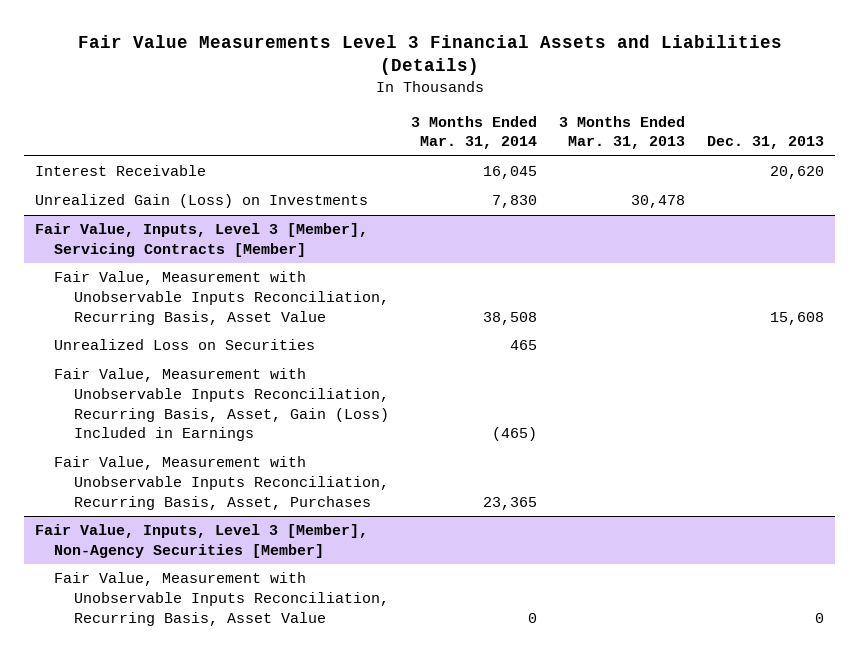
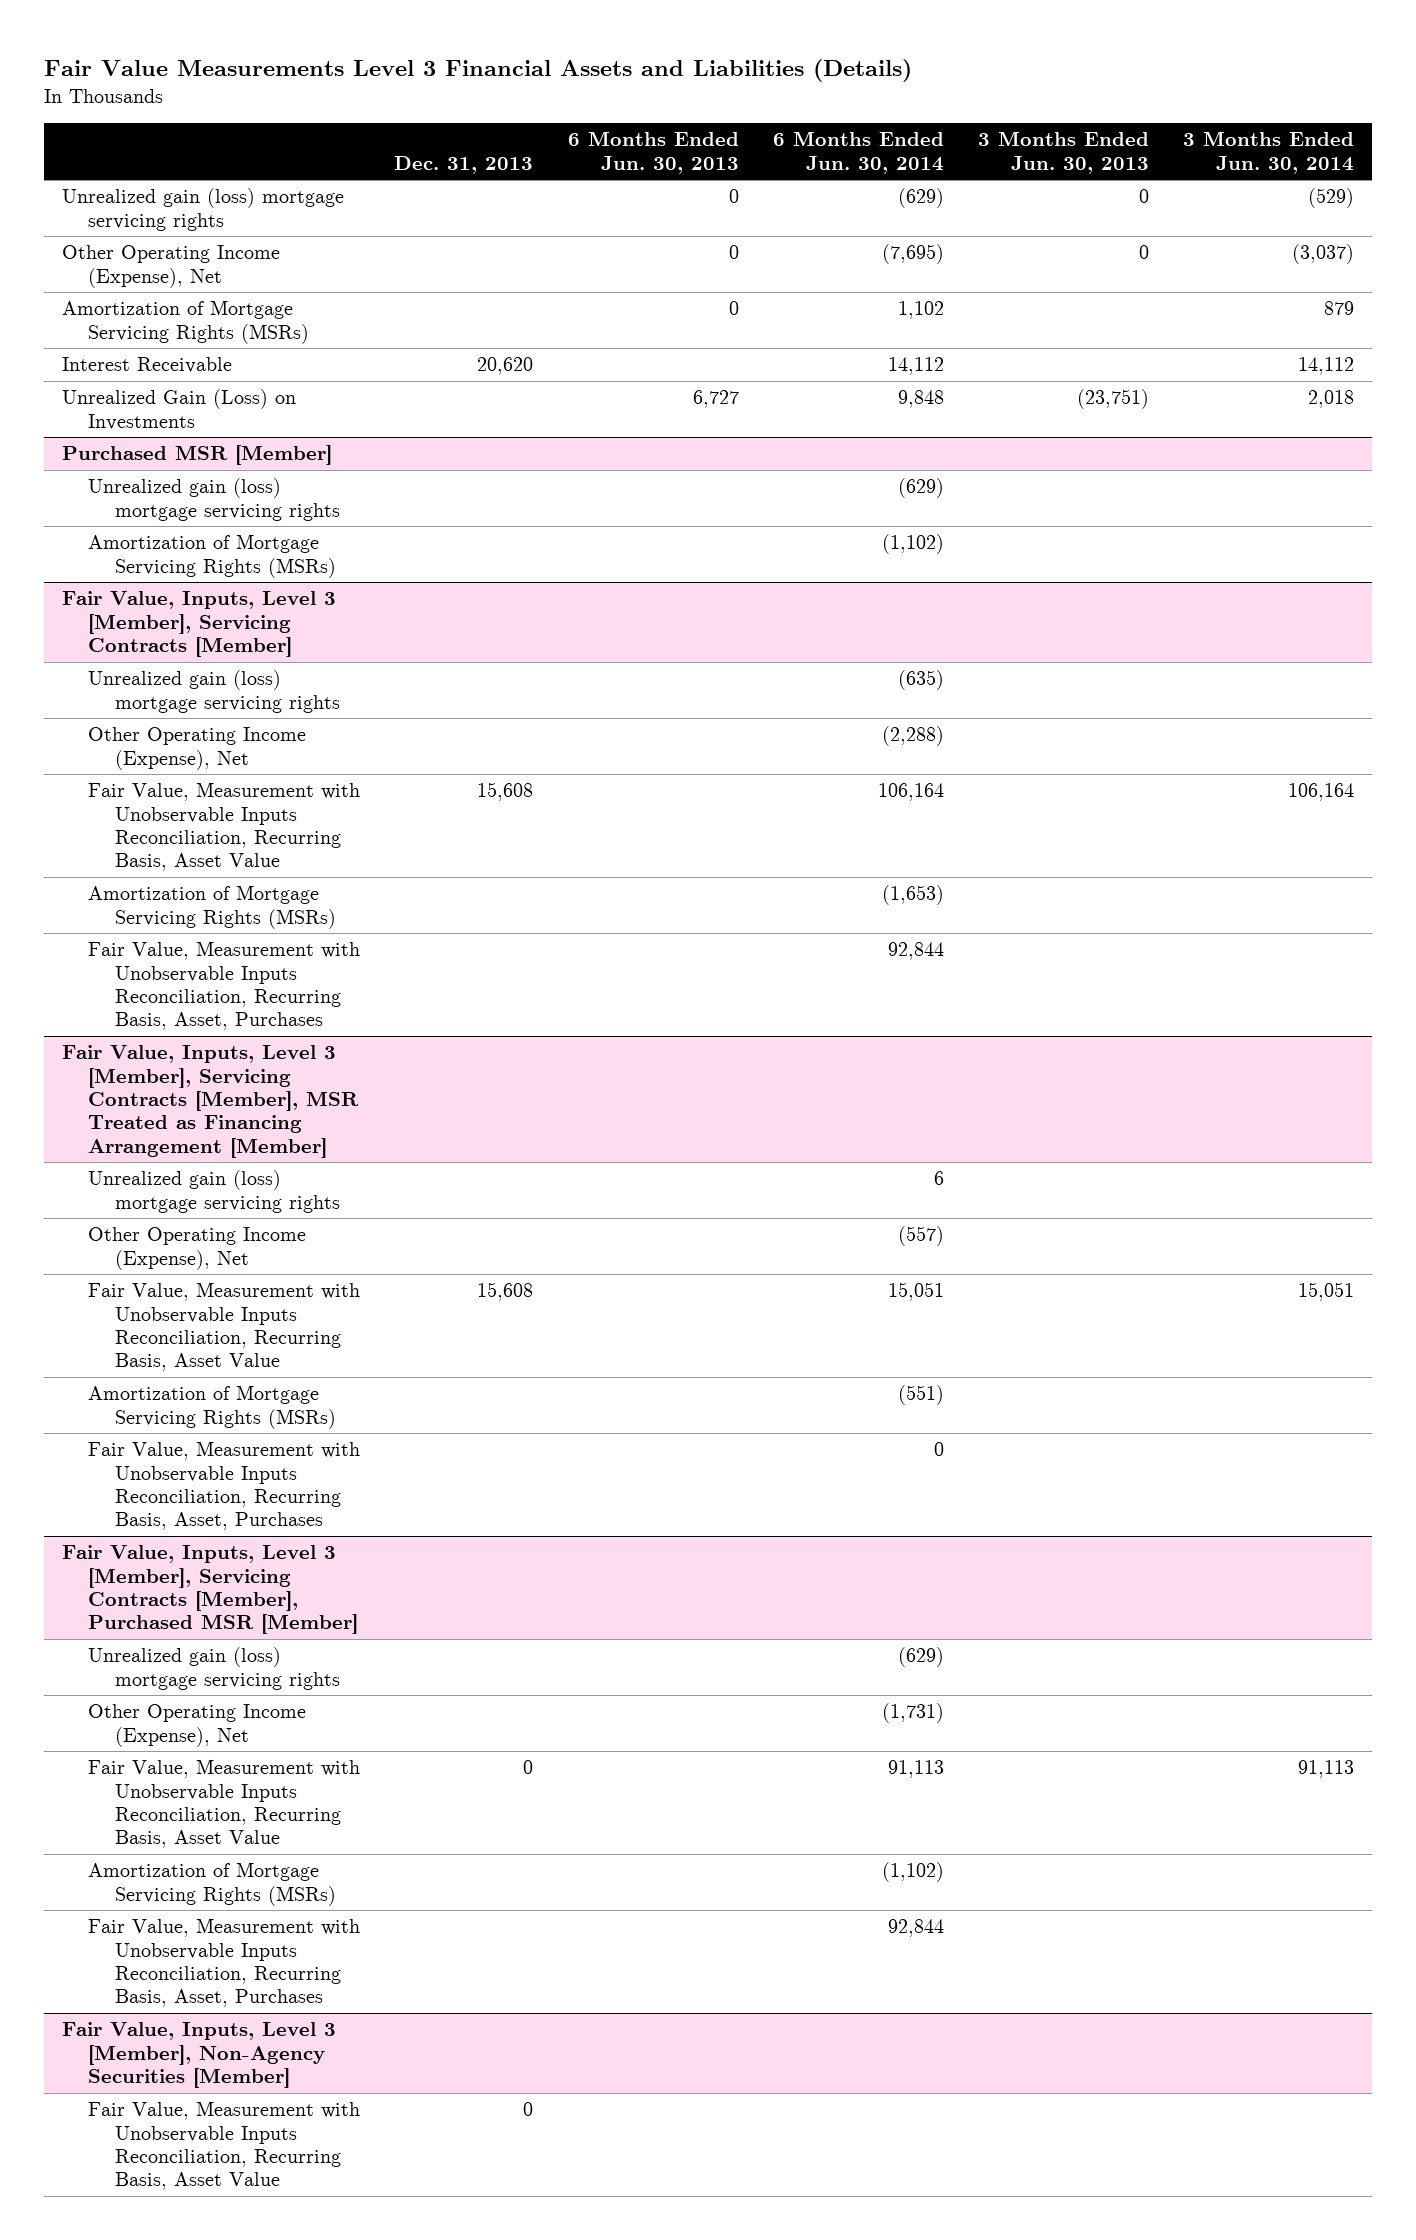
[410,115,537,150] 3 Months Ended Mar. 31, 2014 -> none
[559,115,686,150] 3 Months Ended Mar. 31, 2013 -> none
none -> [567,131,739,174] 6 Months Ended Jun. 30, 2013
none -> [772,131,944,174] 6 Months Ended Jun. 30, 2014
none -> [978,131,1150,174] 3 Months Ended Jun. 30, 2013
none -> [1183,131,1355,174] 3 Months Ended Jun. 30, 2014
none -> [61,188,344,231] Unrealized gain (loss) mortgage servicing rights
none -> [61,245,280,288] Other Operating Income (Expense), Net
none -> [61,300,310,344] Amortization of Mortgage Servicing Rights (MSRs)
none -> [61,445,332,466] Purchased MSR [Member]
none -> [88,478,340,521] Unrealized gain (loss) mortgage servicing rights
none -> [88,534,336,578] Amortization of Mortgage Servicing Rights (MSRs)
none -> [88,670,340,713] Unrealized gain (loss) mortgage servicing rights
none -> [88,727,307,770] Other Operating Income (Expense), Net
[54,339,316,351] Unrealized Loss on Securities -> none
[54,368,389,442] Fair Value, Measurement with Unobservable Inputs Reconciliation, Recurring Basis, Asset, Gain (Loss) Included in Earnings -> none
none -> [88,885,336,929] Amortization of Mortgage Servicing Rights (MSRs)
none -> [61,1045,360,1158] Fair Value, Inputs, Level 3 [Member], Servicing Contracts [Member], MSR Treated as Financing Arrangement [Member]
none -> [88,1170,340,1213] Unrealized gain (loss) mortgage servicing rights
none -> [88,1227,307,1270] Other Operating Income (Expense), Net
none -> [88,1282,361,1372] Fair Value, Measurement with Unobservable Inputs Reconciliation, Recurring Basis, Asset Value
none -> [88,1385,336,1429] Amortization of Mortgage Servicing Rights (MSRs)
none -> [88,1441,361,1531] Fair Value, Measurement with Unobservable Inputs Reconciliation, Recurring Basis, Asset, Purchases
none -> [61,1545,359,1635] Fair Value, Inputs, Level 3 [Member], Servicing Contracts [Member], Purchased MSR [Member]
none -> [88,1647,340,1690] Unrealized gain (loss) mortgage servicing rights
none -> [88,1704,307,1747] Other Operating Income (Expense), Net
none -> [88,1759,361,1849] Fair Value, Measurement with Unobservable Inputs Reconciliation, Recurring Basis, Asset Value
none -> [88,1862,336,1906] Amortization of Mortgage Servicing Rights (MSRs)
none -> [88,1918,361,2008] Fair Value, Measurement with Unobservable Inputs Reconciliation, Recurring Basis, Asset, Purchases

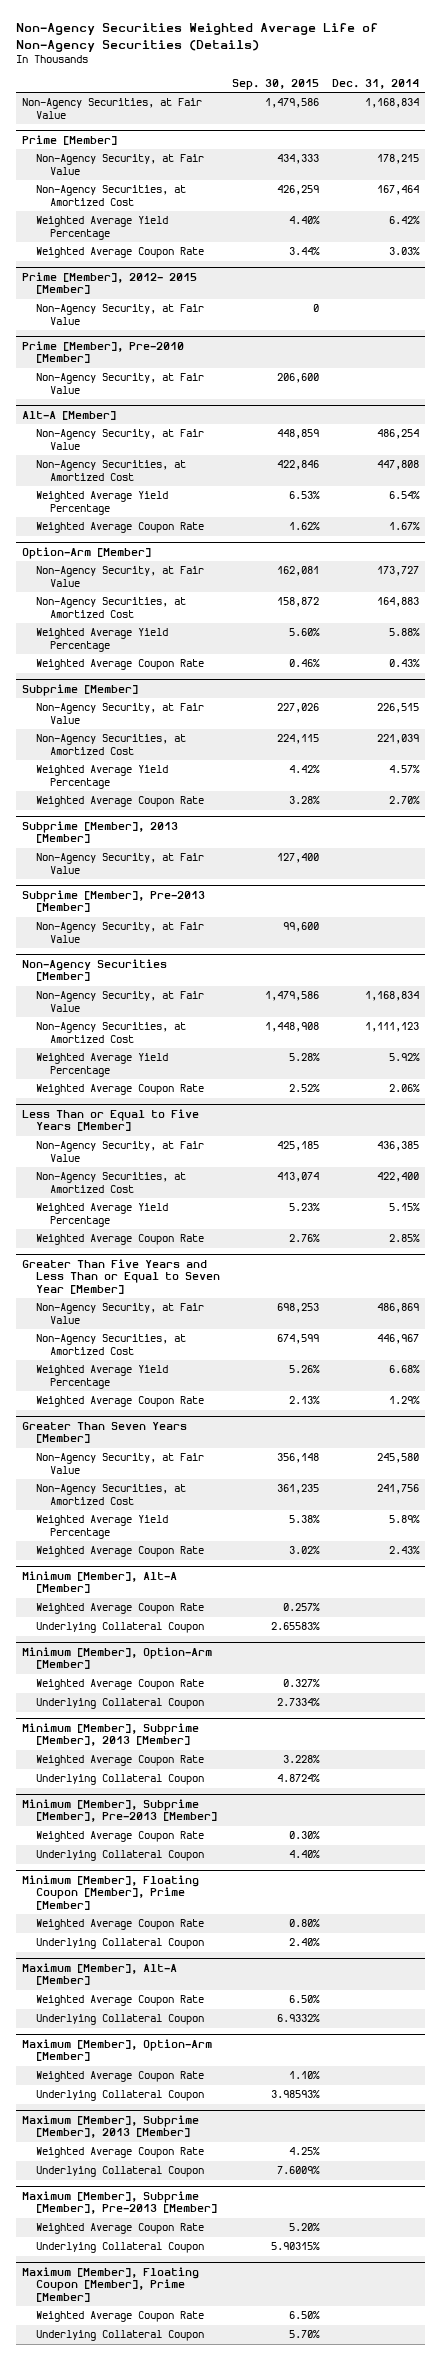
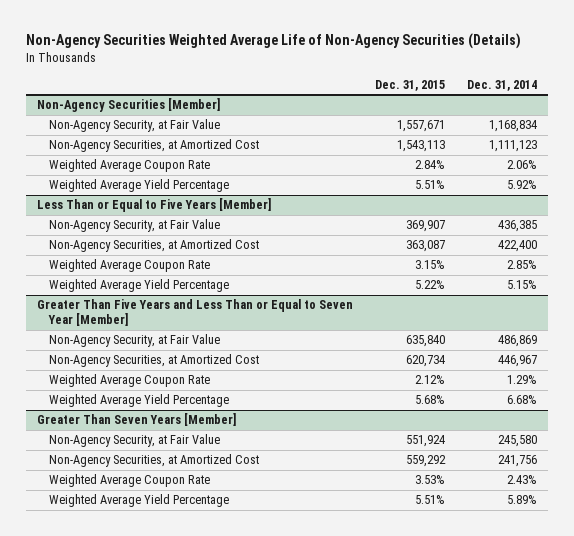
[232,78,320,90] Sep. 30, 2015 -> none
none -> [375,79,446,91] Dec. 31, 2015
[21,98,202,119] Non-Agency Securities, at Fair Value -> none
[21,134,117,145] Prime [Member] -> none
[36,154,205,175] Non-Agency Security, at Fair Value -> none
[36,185,187,206] Non-Agency Securities, at Amortized Cost -> none
[36,216,169,240] Weighted Average Yield Percentage -> none
[36,247,205,259] Weighted Average Coupon Rate -> none
[21,271,197,295] Prime [Member], 2012- 2015 [Member] -> none
[36,304,205,325] Non-Agency Security, at Fair Value -> none
[21,340,184,364] Prime [Member], Pre-2010 [Member] -> none
[36,373,205,394] Non-Agency Security, at Fair Value -> none
[21,410,116,420] Alt-A [Member] -> none
[36,429,205,450] Non-Agency Security, at Fair Value -> none
[36,460,187,481] Non-Agency Securities, at Amortized Cost -> none
[36,491,169,515] Weighted Average Yield Percentage -> none
[36,522,205,534] Weighted Average Coupon Rate -> none
[21,546,151,559] Option-Arm [Member] -> none
[36,566,205,587] Non-Agency Security, at Fair Value -> none
[36,597,187,618] Non-Agency Securities, at Amortized Cost -> none
[36,628,169,652] Weighted Average Yield Percentage -> none
[36,659,205,671] Weighted Average Coupon Rate -> none
[21,683,138,696] Subprime [Member] -> none
[36,703,205,724] Non-Agency Security, at Fair Value -> none
[36,734,187,755] Non-Agency Securities, at Amortized Cost -> none
[36,765,169,789] Weighted Average Yield Percentage -> none
[36,796,205,808] Weighted Average Coupon Rate -> none
[21,820,178,844] Subprime [Member], 2013 [Member] -> none
[36,853,205,874] Non-Agency Security, at Fair Value -> none
[21,889,205,913] Subprime [Member], Pre-2013 [Member] -> none
[36,922,205,943] Non-Agency Security, at Fair Value -> none
[36,1053,169,1077] Weighted Average Yield Percentage -> [48,179,229,193] Weighted Average Yield Percentage
[36,1203,169,1227] Weighted Average Yield Percentage -> [48,279,229,293] Weighted Average Yield Percentage
[36,1365,169,1389] Weighted Average Yield Percentage -> [48,394,229,408] Weighted Average Yield Percentage
[21,1570,177,1594] Minimum [Member], Alt-A [Member] -> none
[36,1603,205,1615] Weighted Average Coupon Rate -> none
[36,1622,205,1634] Underlying Collateral Coupon -> none
[21,1646,212,1670] Minimum [Member], Option-Arm [Member] -> none
[36,1679,205,1691] Weighted Average Coupon Rate -> none
[36,1698,205,1710] Underlying Collateral Coupon -> none
[21,1722,199,1747] Minimum [Member], Subprime [Member], 2013 [Member] -> none
[36,1755,205,1767] Weighted Average Coupon Rate -> none
[36,1774,205,1786] Underlying Collateral Coupon -> none
[21,1798,218,1823] Minimum [Member], Subprime [Member], Pre-2013 [Member] -> none
[36,1831,205,1843] Weighted Average Coupon Rate -> none
[36,1850,205,1862] Underlying Collateral Coupon -> none
[21,1874,199,1910] Minimum [Member], Floating Coupon [Member], Prime [Member] -> none
[36,1919,205,1931] Weighted Average Coupon Rate -> none
[36,1938,205,1950] Underlying Collateral Coupon -> none
[21,1962,177,1986] Maximum [Member], Alt-A [Member] -> none
[36,1995,205,2007] Weighted Average Coupon Rate -> none
[36,2014,205,2026] Underlying Collateral Coupon -> none
[21,2038,212,2062] Maximum [Member], Option-Arm [Member] -> none
[36,2071,205,2083] Weighted Average Coupon Rate -> none
[36,2090,205,2102] Underlying Collateral Coupon -> none
[21,2114,199,2139] Maximum [Member], Subprime [Member], 2013 [Member] -> none
[36,2147,205,2159] Weighted Average Coupon Rate -> none
[36,2166,205,2178] Underlying Collateral Coupon -> none
[21,2190,218,2215] Maximum [Member], Subprime [Member], Pre-2013 [Member] -> none
[36,2223,205,2235] Weighted Average Coupon Rate -> none
[36,2242,205,2254] Underlying Collateral Coupon -> none
[21,2266,199,2302] Maximum [Member], Floating Coupon [Member], Prime [Member] -> none
[36,2311,205,2323] Weighted Average Coupon Rate -> none
[36,2330,205,2342] Underlying Collateral Coupon -> none
[36,1515,169,1539] Weighted Average Yield Percentage -> [48,494,229,508] Weighted Average Yield Percentage

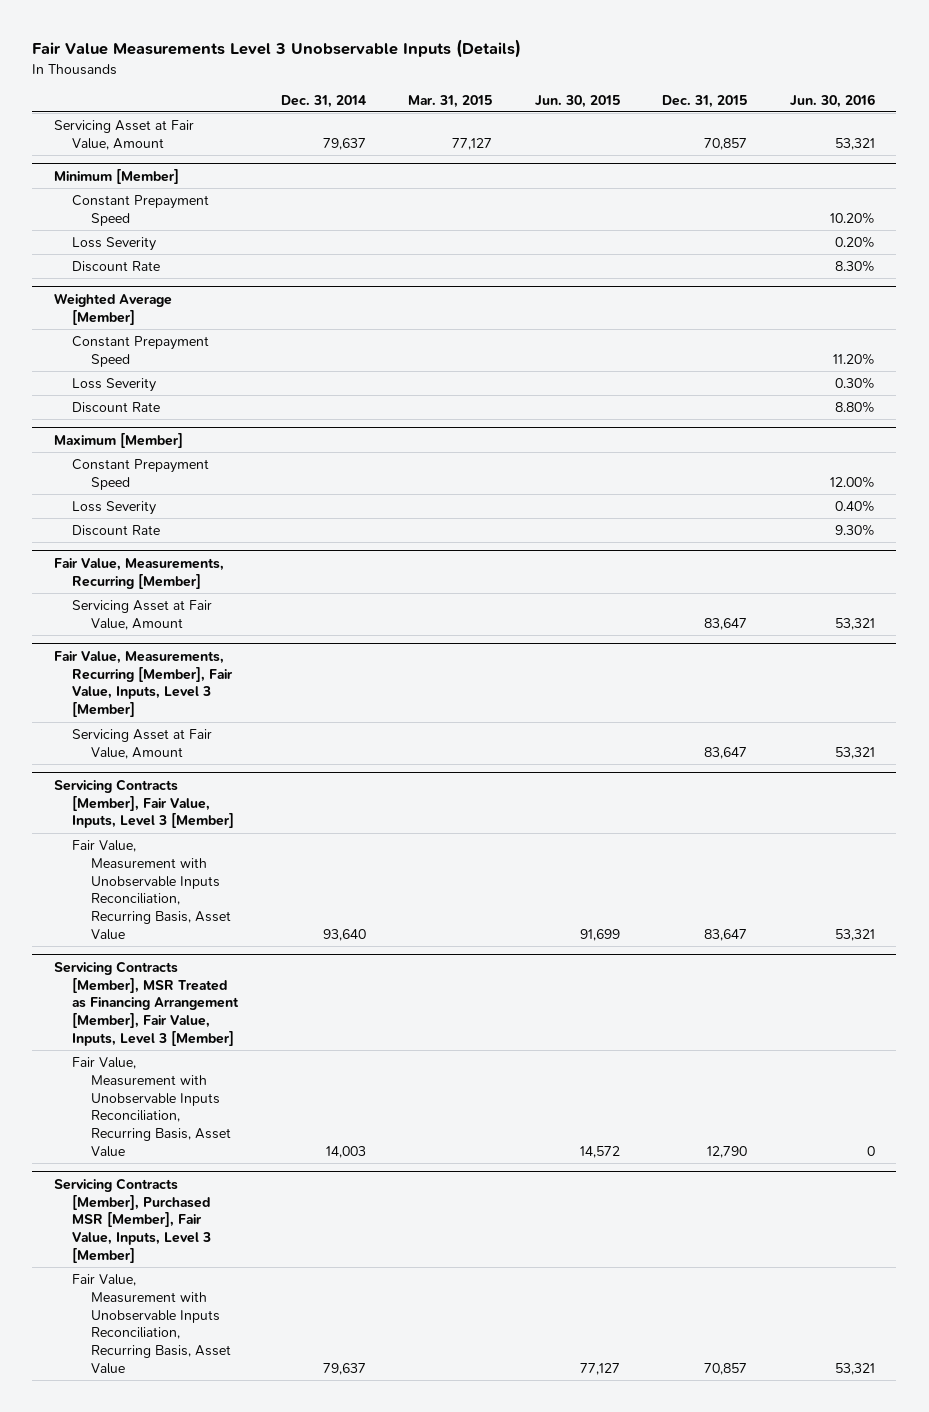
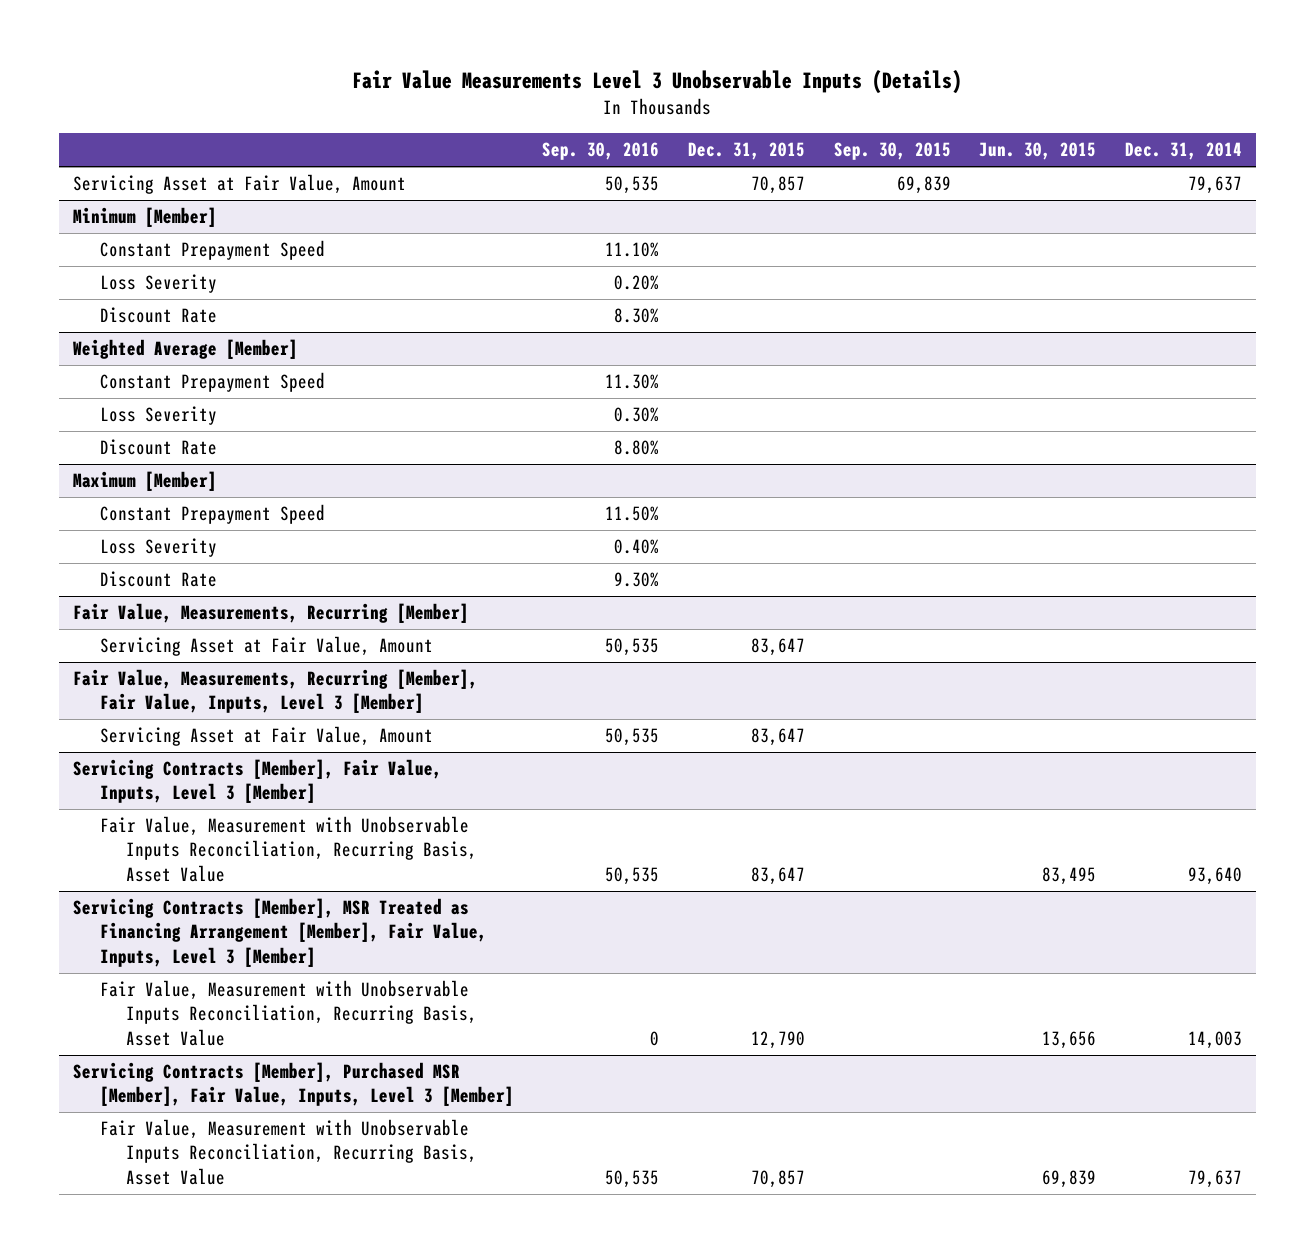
[408,94,493,108] Mar. 31, 2015 -> none
[789,93,875,108] Jun. 30, 2016 -> none
none -> [542,142,660,161] Sep. 30, 2016
none -> [833,142,951,161] Sep. 30, 2015
[579,928,620,941] 91,699 -> [1042,866,1097,885] 83,495
[579,1145,620,1158] 14,572 -> [1042,1030,1097,1049] 13,656
[579,1362,620,1375] 77,127 -> [1042,1169,1097,1188] 69,839

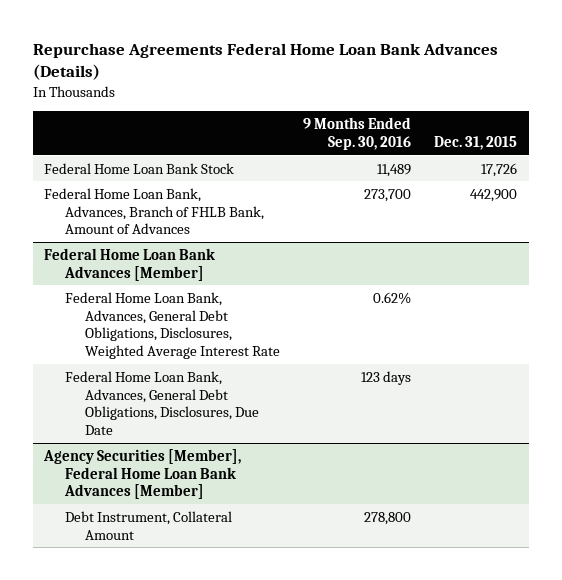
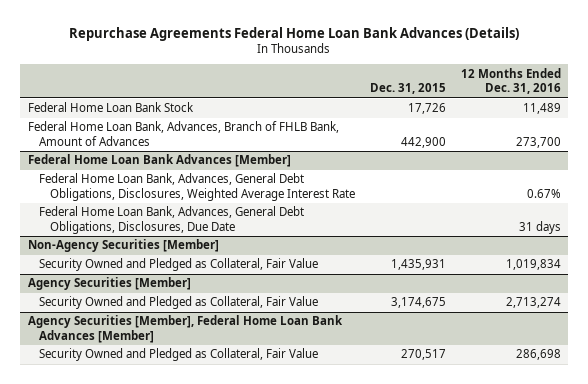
[303,116,412,150] 9 Months Ended Sep. 30, 2016 -> none
none -> [460,67,561,95] 12 Months Ended Dec. 31, 2016
none -> [27,239,219,253] Non-Agency Securities [Member]
none -> [38,258,318,272] Security Owned and Pledged as Collateral, Fair Value
none -> [27,277,191,291] Agency Securities [Member]
none -> [38,296,318,310] Security Owned and Pledged as Collateral, Fair Value
[64,510,232,540] Debt Instrument, Collateral Amount -> none
none -> [38,348,318,362] Security Owned and Pledged as Collateral, Fair Value

